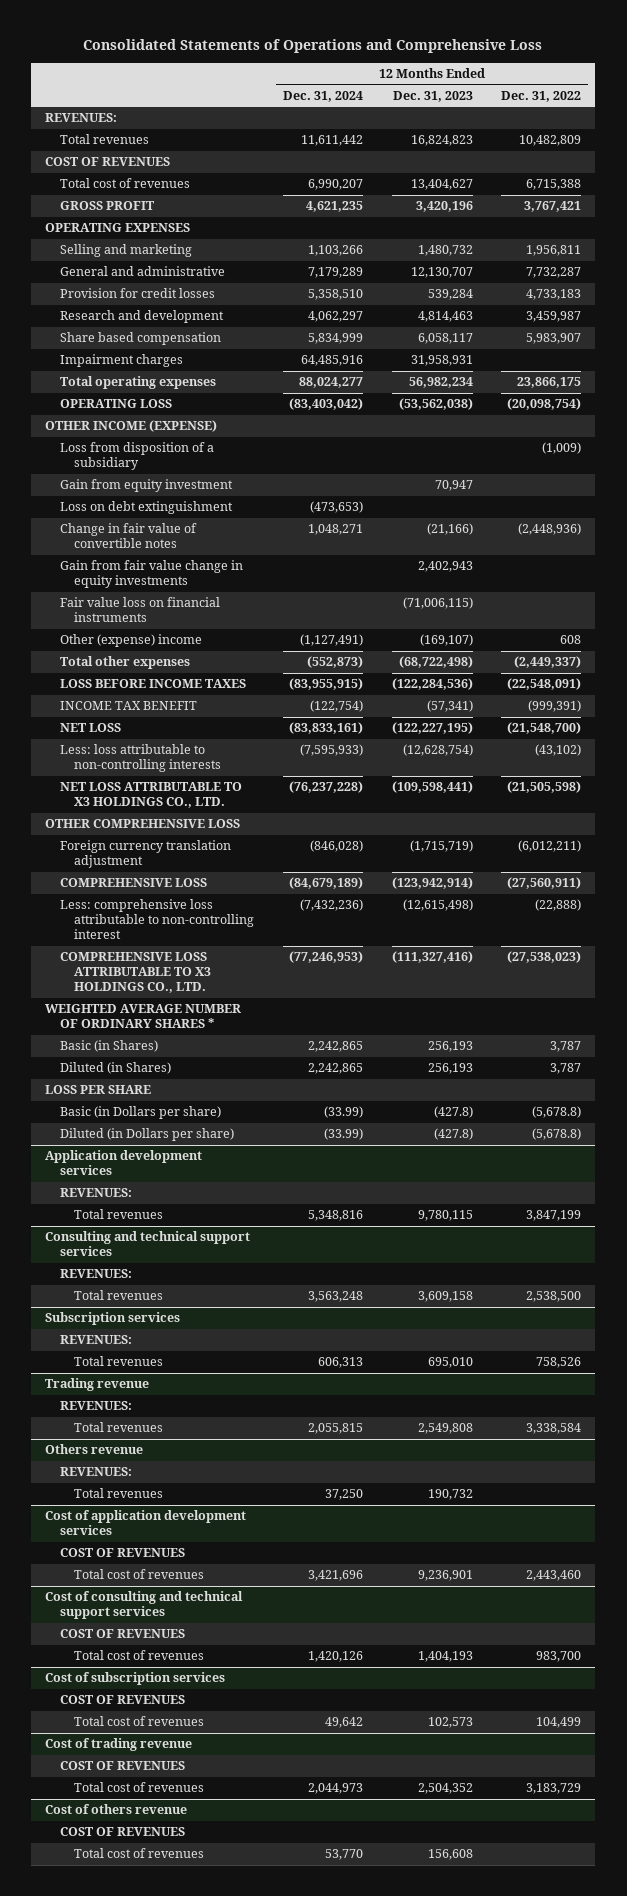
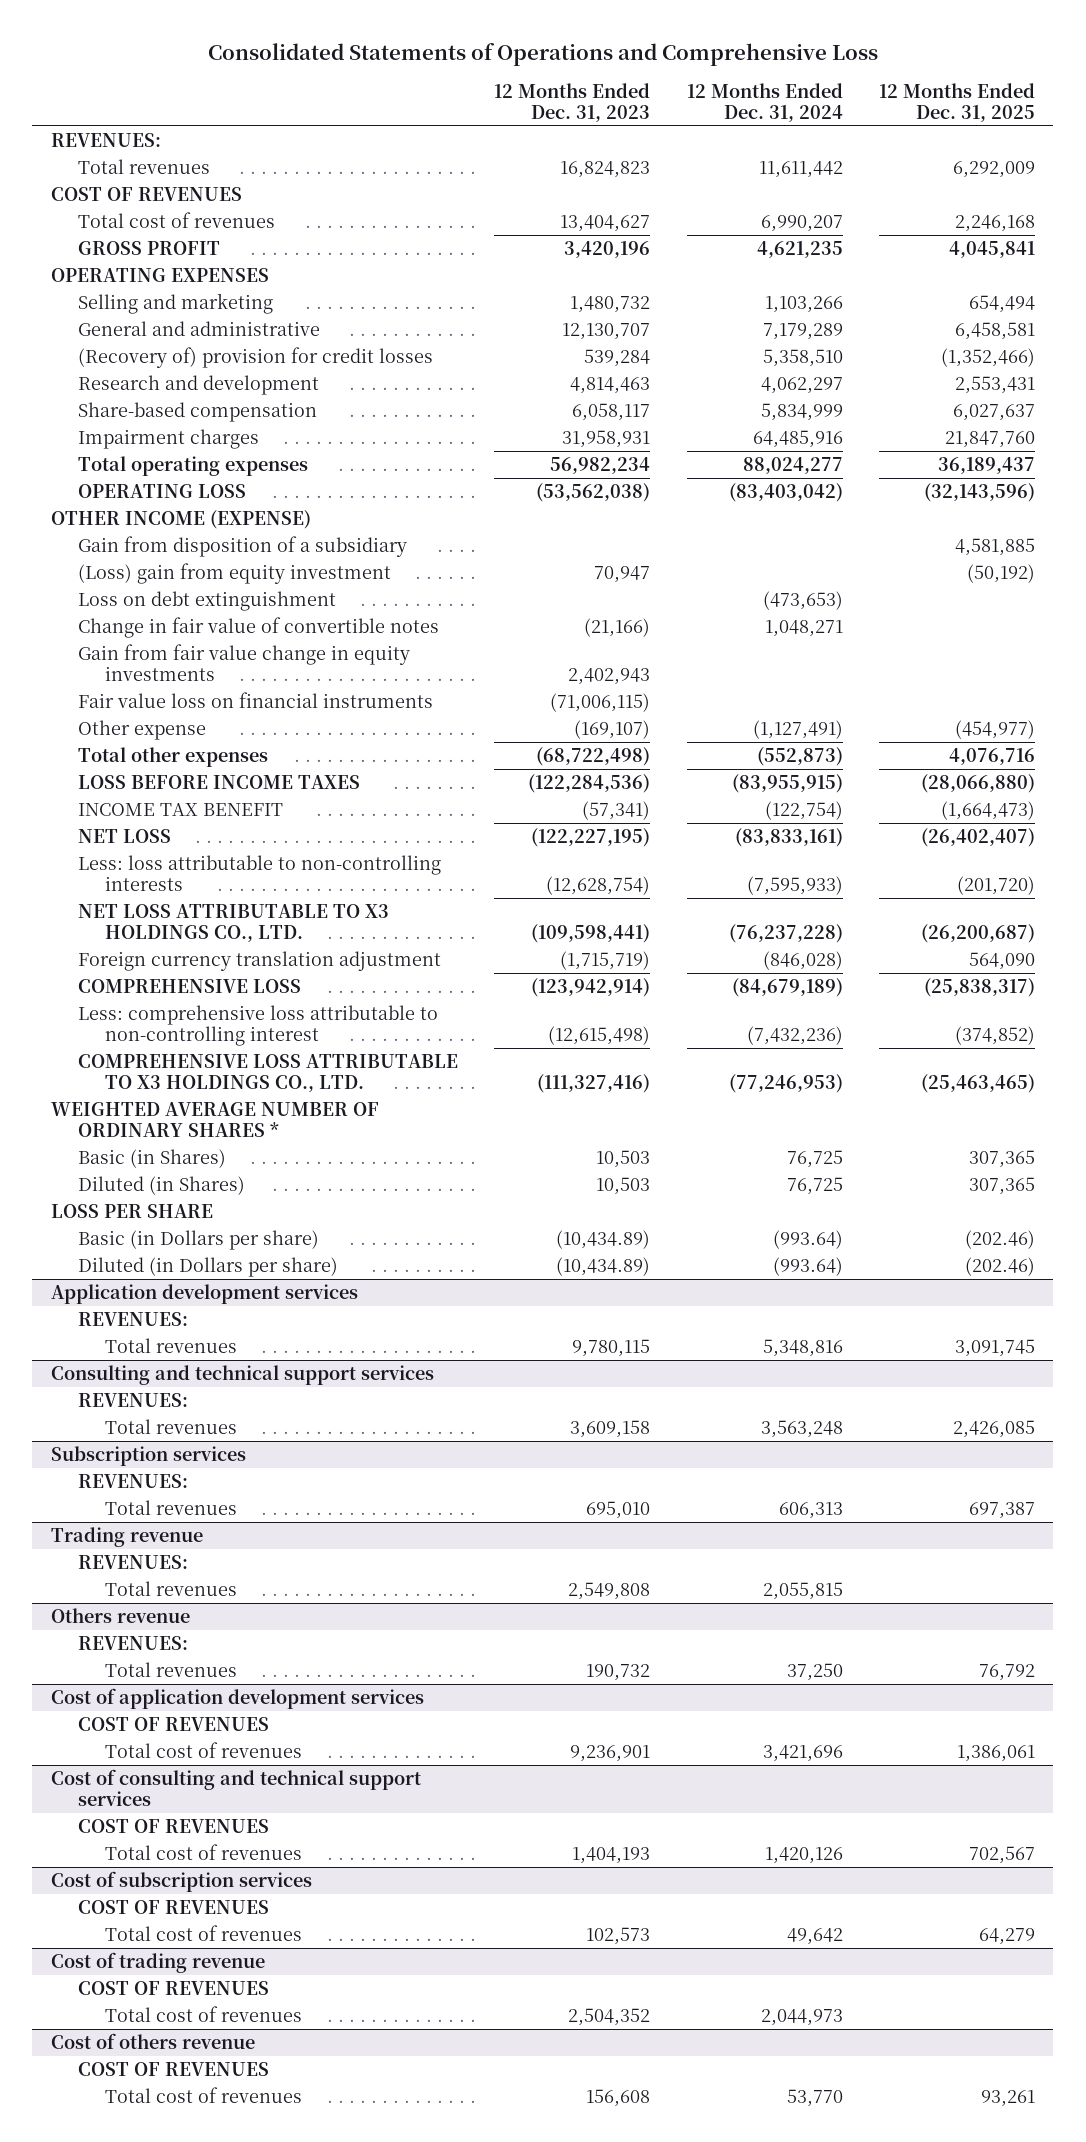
[501,90,582,102] Dec. 31, 2022 -> none
none -> [879,83,1036,123] 12 Months Ended Dec. 31, 2025
[59,288,215,299] Provision for credit losses -> [77,346,433,368] (Recovery of) provision for credit losses
[59,332,221,346] Share based compensation -> [77,401,317,422] Share-based compensation
[59,442,214,471] Loss from disposition of a subsidiary -> [77,535,407,557] Gain from disposition of a subsidiary
[59,479,233,493] Gain from equity investment -> [77,562,391,584] (Loss) gain from equity investment
[59,634,202,648] Other (expense) income -> [77,719,206,740] Other expense
[45,819,241,829] OTHER COMPREHENSIVE LOSS -> none
[307,1041,363,1053] 2,242,865 -> [786,1149,843,1168] 76,725
[427,1041,473,1053] 256,193 -> [596,1149,651,1168] 10,503
[307,1063,363,1075] 2,242,865 -> [786,1176,843,1195] 76,725
[427,1063,473,1075] 256,193 -> [596,1176,651,1195] 10,503
[323,1106,363,1119] (33.99) -> [772,1229,843,1249] (993.64)
[433,1106,473,1119] (427.8) -> [556,1229,651,1249] (10,434.89)
[323,1128,363,1141] (33.99) -> [772,1256,843,1276] (993.64)
[433,1128,473,1141] (427.8) -> [556,1256,651,1276] (10,434.89)

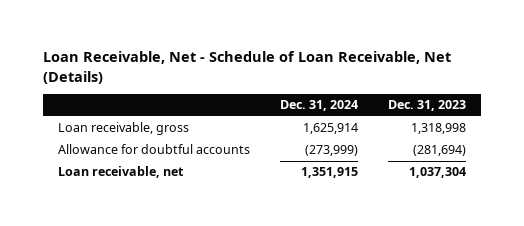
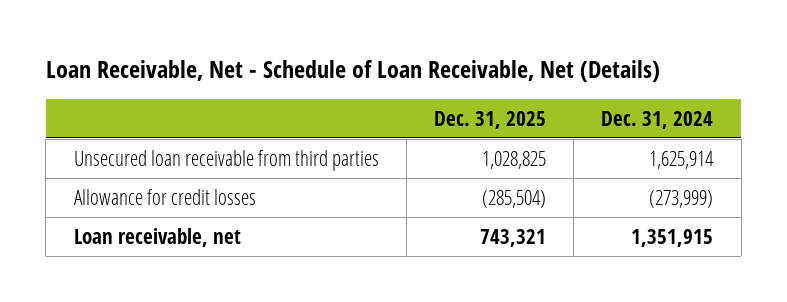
[388,100,467,112] Dec. 31, 2023 -> none
none -> [433,110,546,129] Dec. 31, 2025
[58,122,190,136] Loan receivable, gross -> [73,149,379,171] Unsecured loan receivable from third parties
[58,144,251,155] Allowance for doubtful accounts -> [73,188,256,205] Allowance for credit losses

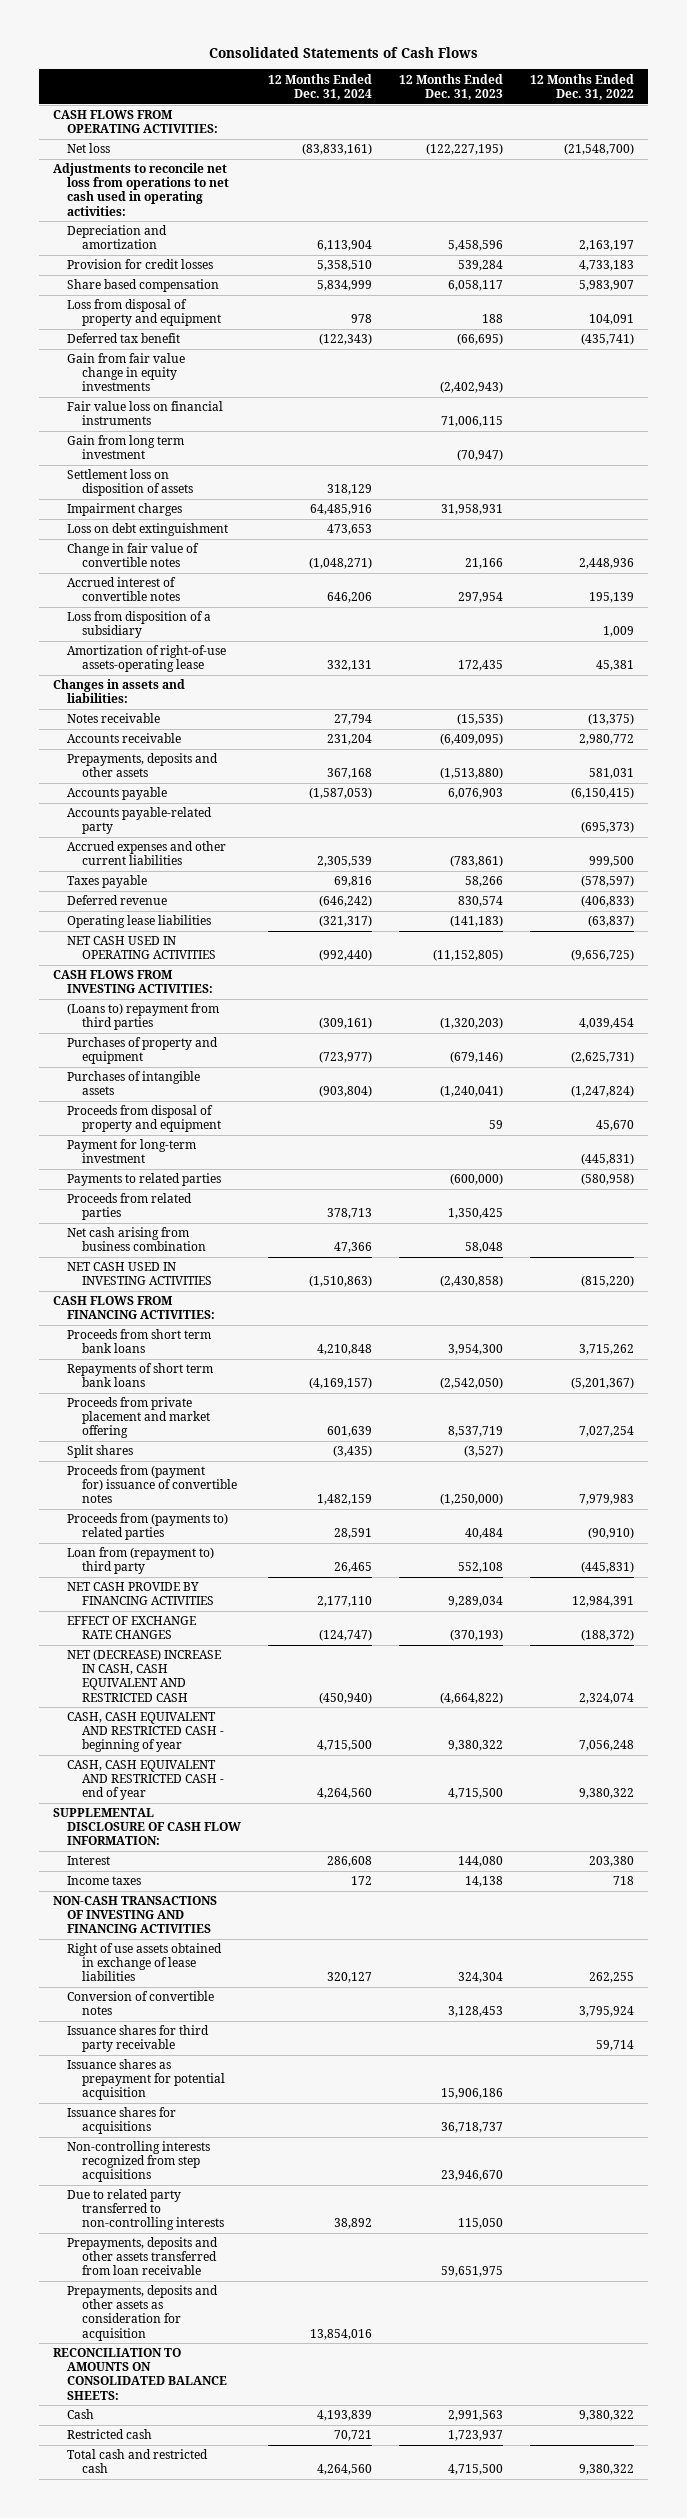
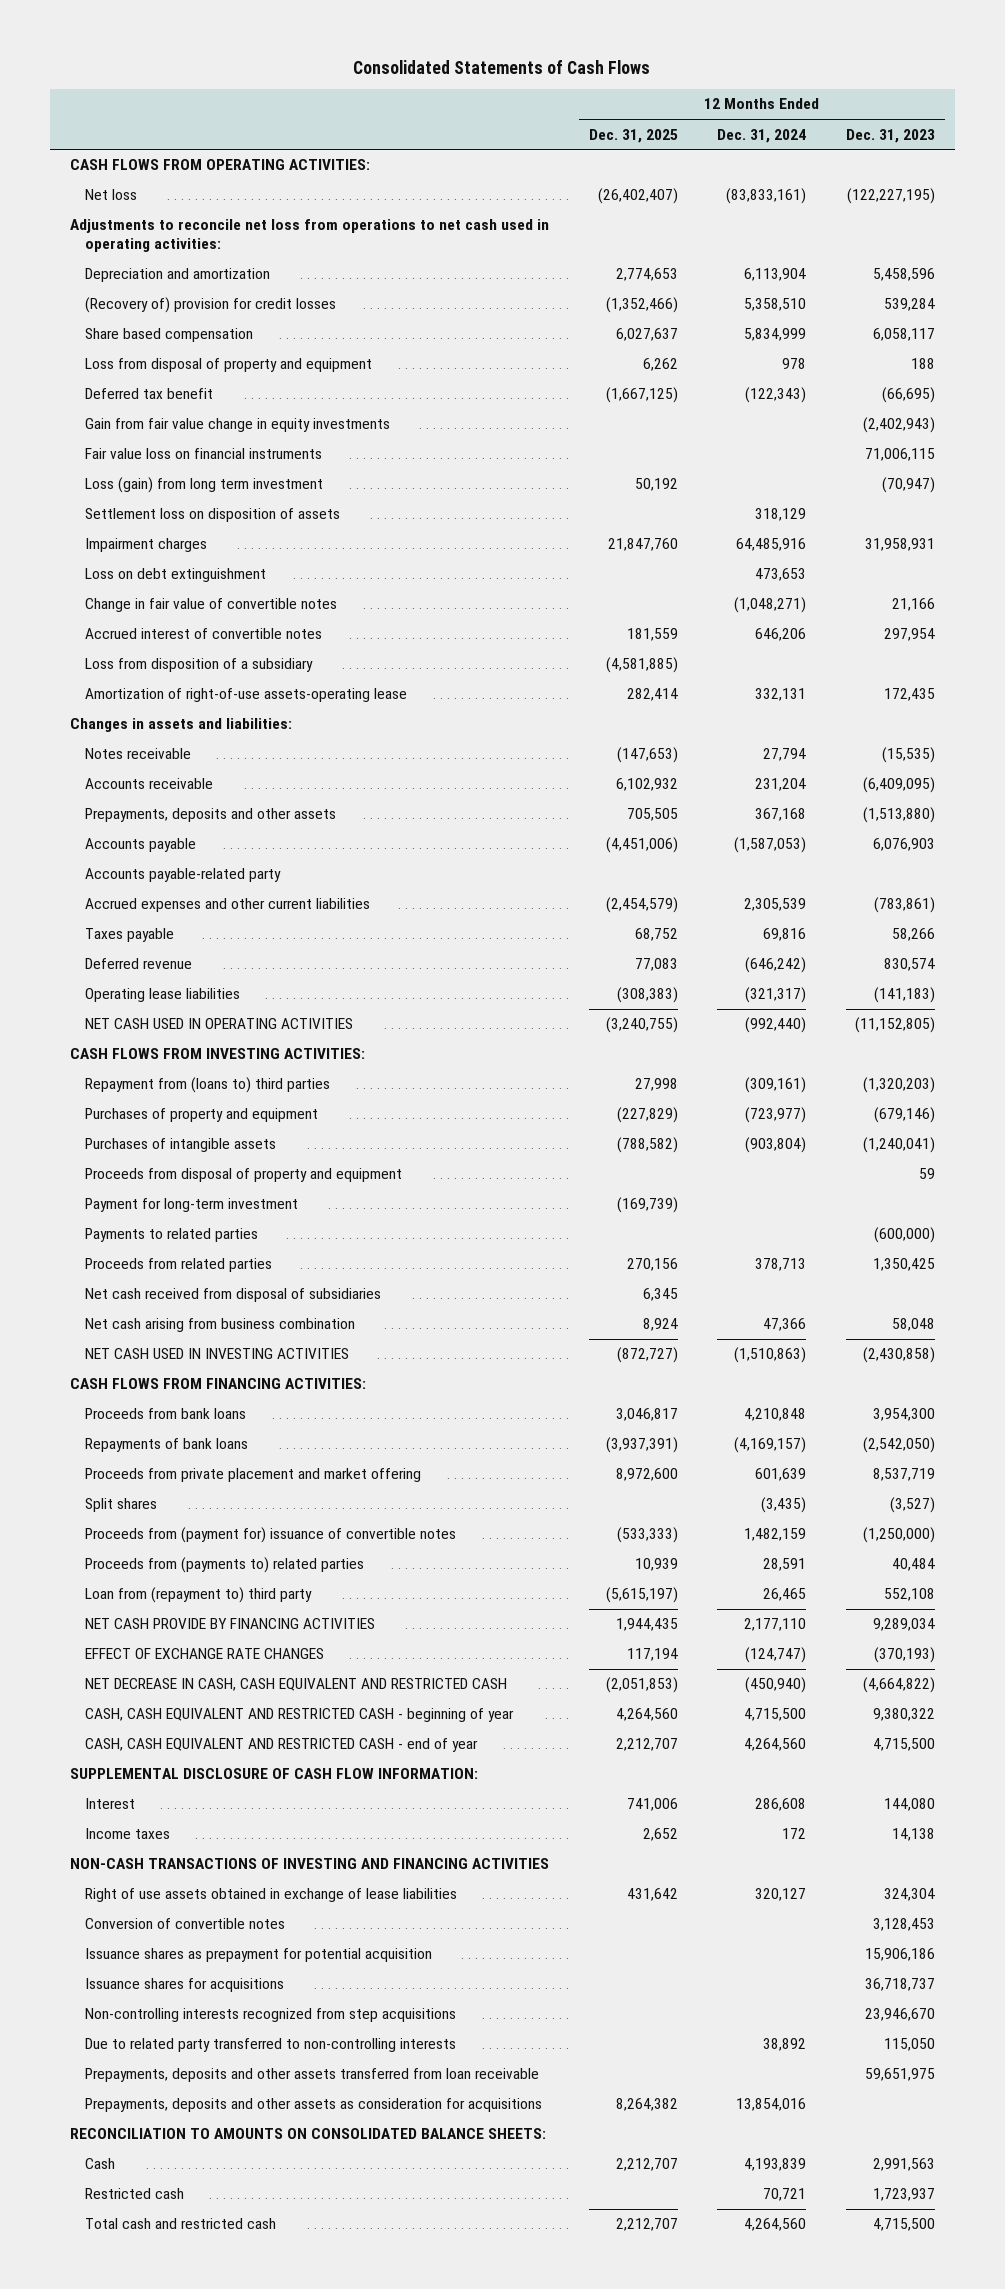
[530,73,635,100] 12 Months Ended Dec. 31, 2022 -> none
none -> [588,128,678,143] Dec. 31, 2025
[67,259,214,270] Provision for credit losses -> [85,297,337,314] (Recovery of) provision for credit losses
[67,435,185,460] Gain from long term investment -> [85,477,324,494] Loss (gain) from long term investment
[67,1003,220,1031] (Loans to) repayment from third parties -> [85,1077,331,1094] Repayment from (loans to) third parties
none -> [85,1288,382,1303] Net cash received from disposal of subsidiaries
[67,1329,212,1354] Proceeds from short term bank loans -> [85,1408,247,1420] Proceeds from bank loans
[67,1363,214,1388] Repayments of short term bank loans -> [85,1438,249,1453] Repayments of bank loans
[67,1649,222,1702] NET (DECREASE) INCREASE IN CASH, CASH EQUIVALENT AND RESTRICTED CASH -> [85,1678,508,1692] NET DECREASE IN CASH, CASH EQUIVALENT AND RESTRICTED CASH
[67,2025,210,2053] Issuance shares for third party receivable -> none
[67,2285,219,2341] Prepayments, deposits and other assets as consideration for acquisition -> [85,2098,543,2113] Prepayments, deposits and other assets as consideration for acquisitions

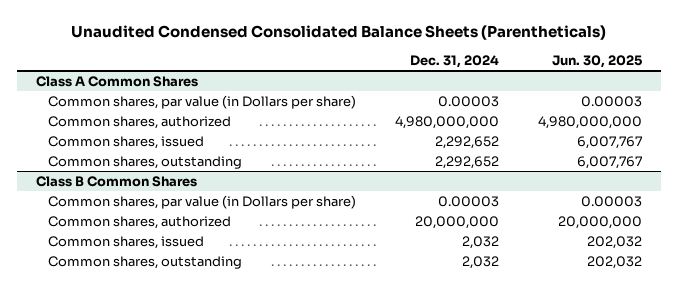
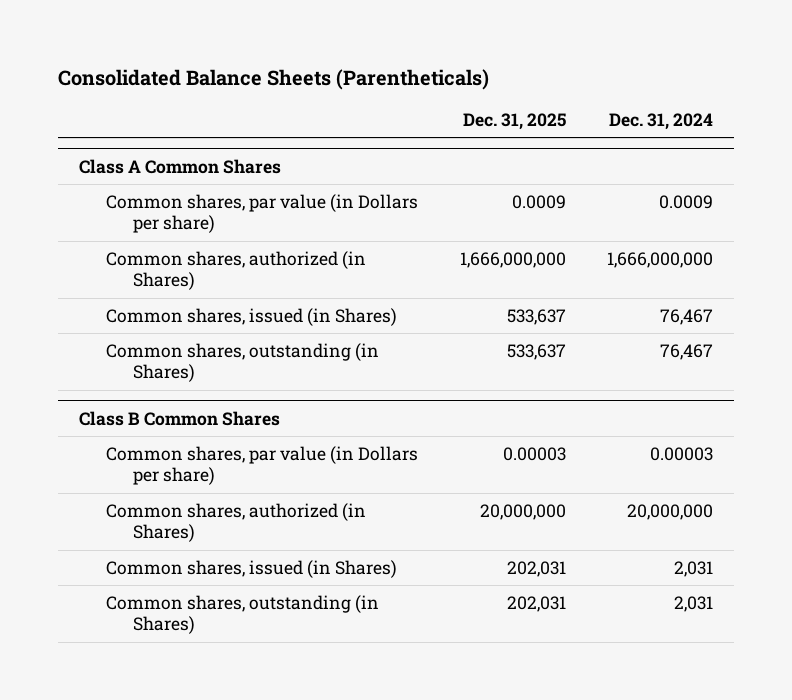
[71,25,607,41] Unaudited Condensed Consolidated Balance Sheets (Parentheticals) -> [57,68,489,90] Consolidated Balance Sheets (Parentheticals)
[551,54,642,68] Jun. 30, 2025 -> none
none -> [462,113,566,131] Dec. 31, 2025
[437,95,499,107] 0.00003 -> [659,194,714,209] 0.0009
[48,115,232,129] Common shares, authorized -> [105,250,366,291] Common shares, authorized (in Shares)
[394,115,499,129] 4,980,000,000 -> [607,251,714,268] 1,666,000,000
[48,135,205,149] Common shares, issued -> [105,307,397,326] Common shares, issued (in Shares)
[434,135,499,149] 2,292,652 -> [660,308,714,325] 76,467
[48,155,243,169] Common shares, outstanding -> [105,342,379,383] Common shares, outstanding (in Shares)
[434,155,499,169] 2,292,652 -> [660,343,714,360] 76,467
[48,215,232,229] Common shares, authorized -> [105,502,366,543] Common shares, authorized (in Shares)
[48,235,205,249] Common shares, issued -> [105,559,397,578] Common shares, issued (in Shares)
[461,235,499,249] 2,032 -> [674,560,714,577] 2,031
[48,255,243,269] Common shares, outstanding -> [105,594,379,635] Common shares, outstanding (in Shares)
[461,255,499,269] 2,032 -> [674,595,714,612] 2,031

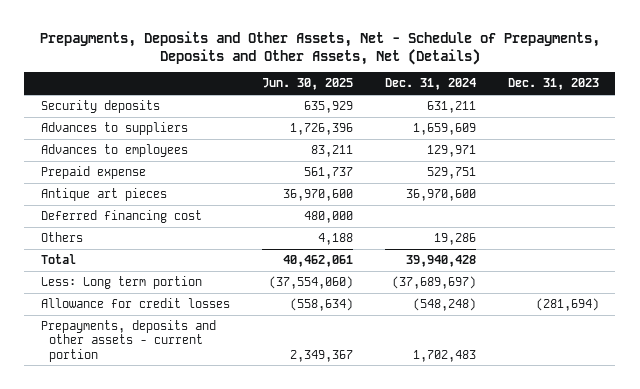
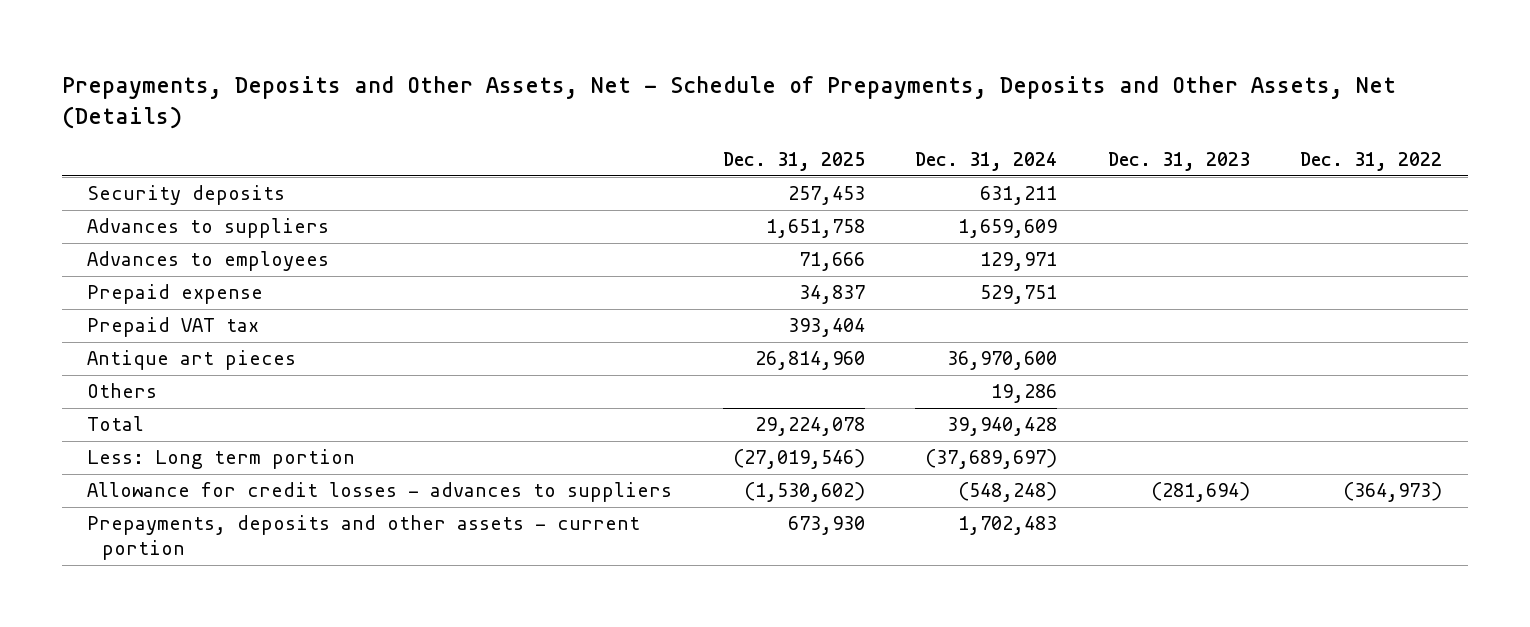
[261,78,353,91] Jun. 30, 2025 -> none
none -> [722,152,865,172] Dec. 31, 2025
none -> [1300,152,1443,172] Dec. 31, 2022
none -> [87,317,260,338] Prepaid VAT tax
[40,209,202,223] Deferred financing cost -> none
[40,297,230,308] Allowance for credit losses -> [87,482,673,503] Allowance for credit losses - advances to suppliers

